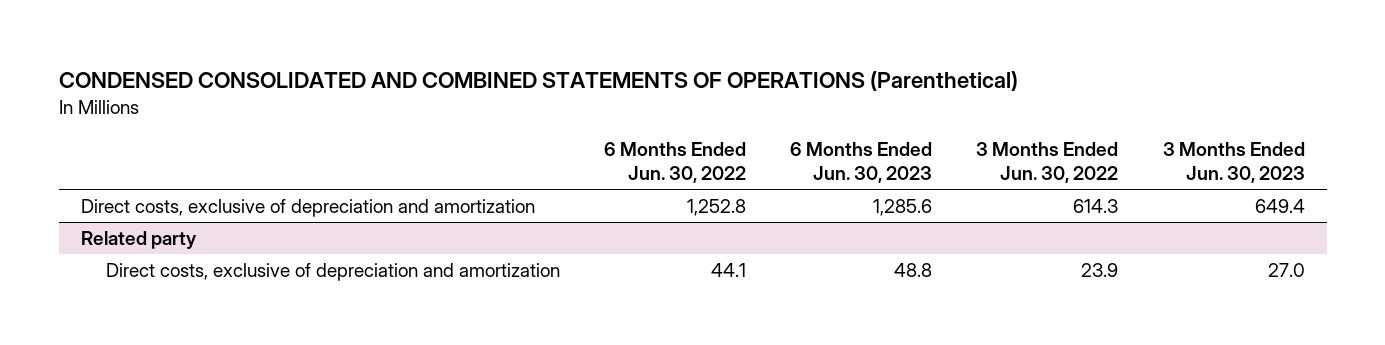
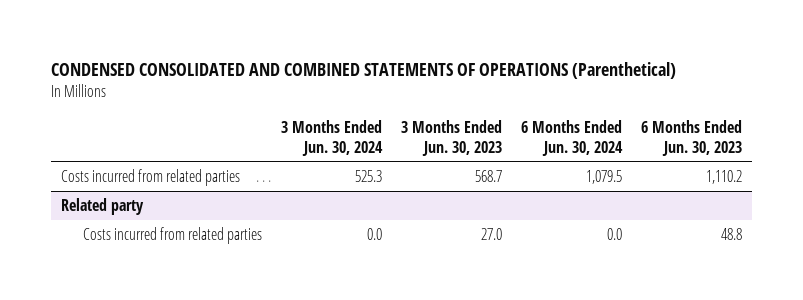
[603,141,746,184] 6 Months Ended Jun. 30, 2022 -> none
[976,141,1119,184] 3 Months Ended Jun. 30, 2022 -> none
none -> [280,120,383,156] 3 Months Ended Jun. 30, 2024
none -> [521,120,624,156] 6 Months Ended Jun. 30, 2024
[80,198,535,217] Direct costs, exclusive of depreciation and amortization -> none
none -> [61,169,241,187] Costs incurred from related parties
[105,262,560,281] Direct costs, exclusive of depreciation and amortization -> [82,227,262,245] Costs incurred from related parties

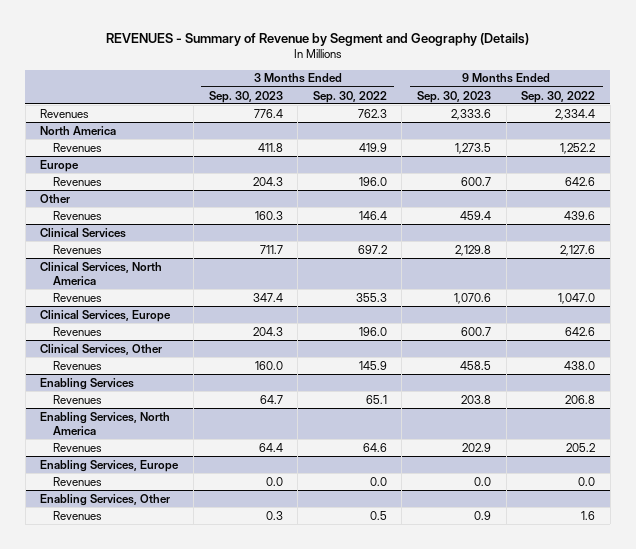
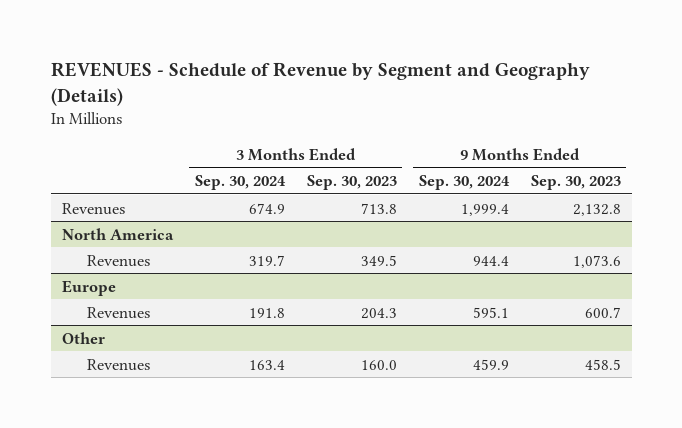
[105,32,529,46] REVENUES - Summary of Revenue by Segment and Geography (Details) -> [50,62,590,107] REVENUES - Schedule of Revenue by Segment and Geography (Details)
[312,90,387,103] Sep. 30, 2022 -> none
[521,90,596,103] Sep. 30, 2022 -> none
none -> [194,174,286,190] Sep. 30, 2024
none -> [418,174,510,190] Sep. 30, 2024
[253,108,283,118] 776.4 -> [360,202,397,214] 713.8
[451,108,492,120] 2,333.6 -> [572,203,621,216] 2,132.8
[257,142,283,152] 411.8 -> [360,254,397,266] 349.5
[455,142,492,154] 1,273.5 -> [572,254,621,268] 1,073.6
[52,210,102,220] Revenues -> none
[40,227,127,238] Clinical Services -> none
[52,244,102,254] Revenues -> none
[40,261,163,285] Clinical Services, North America -> none
[52,292,102,302] Revenues -> none
[40,309,172,322] Clinical Services, Europe -> none
[52,326,102,336] Revenues -> none
[40,343,163,355] Clinical Services, Other -> none
[40,377,135,390] Enabling Services -> none
[52,394,102,404] Revenues -> none
[40,411,171,435] Enabling Services, North America -> none
[52,442,102,452] Revenues -> none
[40,459,180,472] Enabling Services, Europe -> none
[52,476,102,486] Revenues -> none
[40,493,171,506] Enabling Services, Other -> none
[52,510,102,520] Revenues -> none

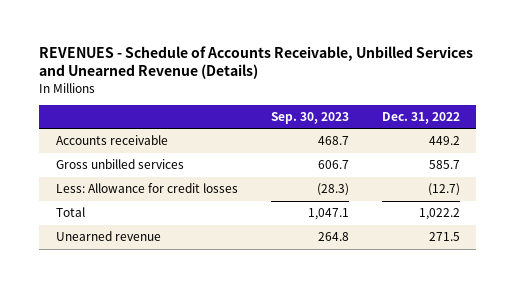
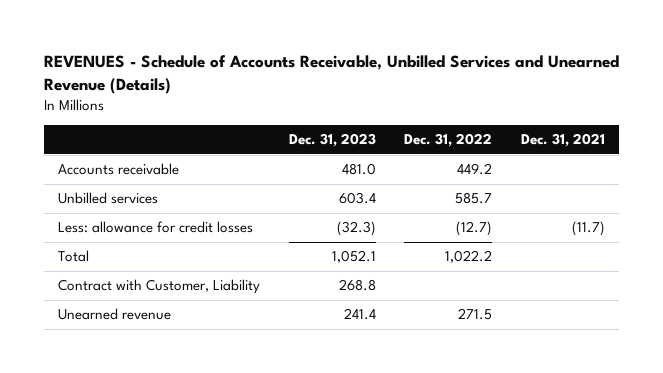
[270,111,349,124] Sep. 30, 2023 -> none
none -> [288,133,376,148] Dec. 31, 2023
none -> [521,133,606,148] Dec. 31, 2021
[55,159,184,170] Gross unbilled services -> [58,192,159,205] Unbilled services
[55,183,238,194] Less: Allowance for credit losses -> [58,221,254,234] Less: allowance for credit losses
none -> [58,279,261,295] Contract with Customer, Liability

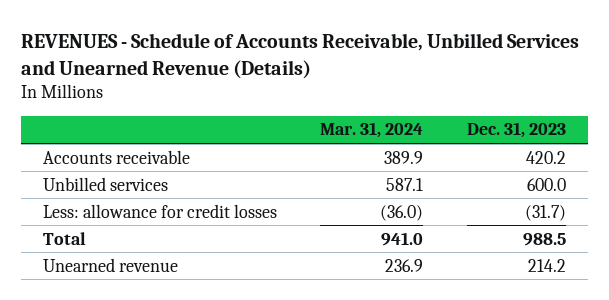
[404,133,493,148] Dec. 31, 2022 -> none
[521,133,606,148] Dec. 31, 2021 -> none
none -> [320,122,424,139] Mar. 31, 2024
[58,279,261,295] Contract with Customer, Liability -> none
[341,163,376,176] 481.0 -> [526,150,567,164] 420.2
[338,192,376,205] 603.4 -> [527,177,567,191] 600.0
[336,221,376,237] (32.3) -> [525,204,567,221] (31.7)
[331,250,376,264] 1,052.1 -> [523,232,567,246] 988.5
[343,308,376,321] 241.4 -> [528,258,567,272] 214.2

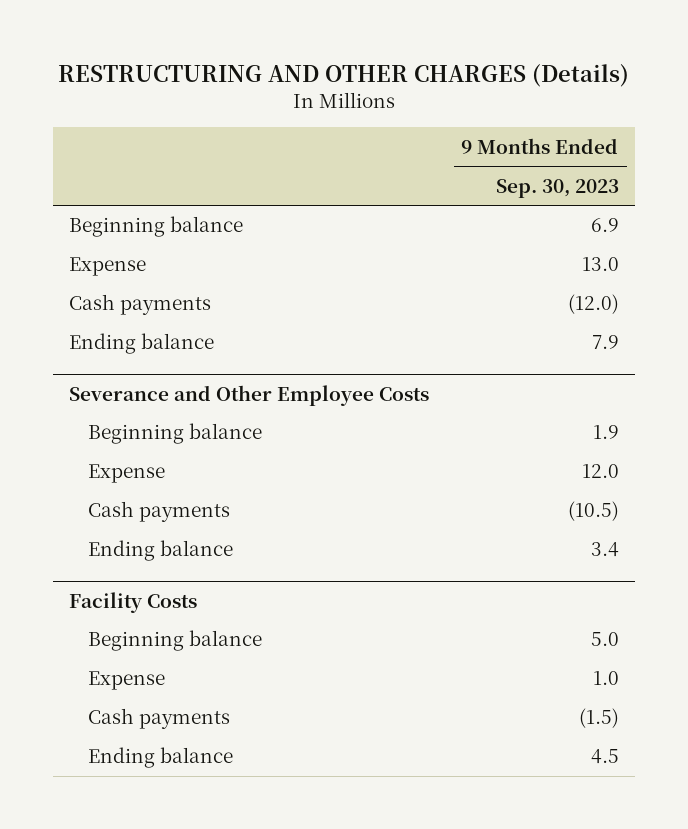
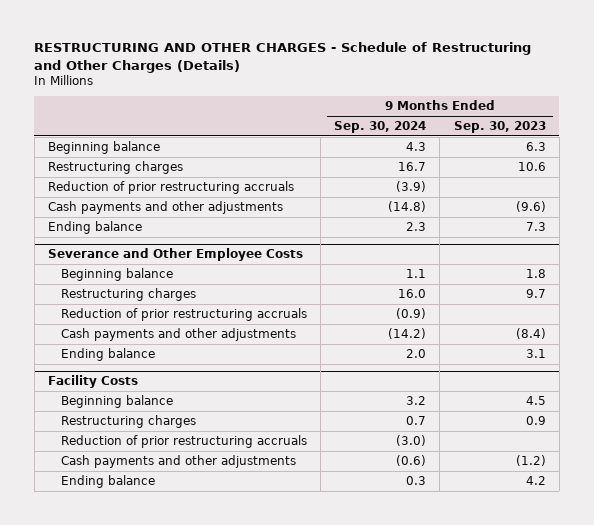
[57,64,629,88] RESTRUCTURING AND OTHER CHARGES (Details) -> [34,42,532,73] RESTRUCTURING AND OTHER CHARGES - Schedule of Restructuring and Other Charges (Details)
none -> [334,121,427,134] Sep. 30, 2024
[68,257,146,277] Expense -> none
[68,294,211,316] Cash payments -> none
[590,218,619,233] 6.9 -> [525,141,546,151] 6.3
none -> [48,160,184,174] Restructuring charges
none -> [48,180,295,194] Reduction of prior restructuring accruals
none -> [48,200,284,214] Cash payments and other adjustments
[591,335,619,350] 7.9 -> [525,221,546,231] 7.3
[87,464,165,484] Expense -> none
[87,501,230,523] Cash payments -> none
[592,425,619,440] 1.9 -> [525,268,546,278] 1.8
none -> [60,287,196,301] Restructuring charges
none -> [60,307,307,321] Reduction of prior restructuring accruals
none -> [60,327,296,341] Cash payments and other adjustments
[590,542,619,558] 3.4 -> [525,348,546,358] 3.1
[87,671,165,691] Expense -> none
[87,708,230,730] Cash payments -> none
[590,632,619,647] 5.0 -> [525,395,546,405] 4.5
none -> [60,414,196,428] Restructuring charges
none -> [60,434,307,448] Reduction of prior restructuring accruals
none -> [60,454,296,468] Cash payments and other adjustments
[590,749,619,765] 4.5 -> [525,475,546,485] 4.2

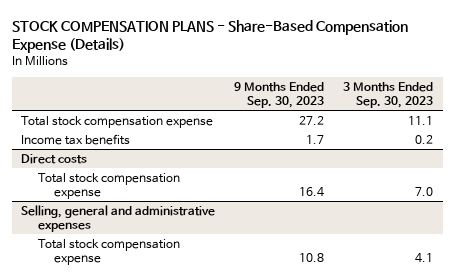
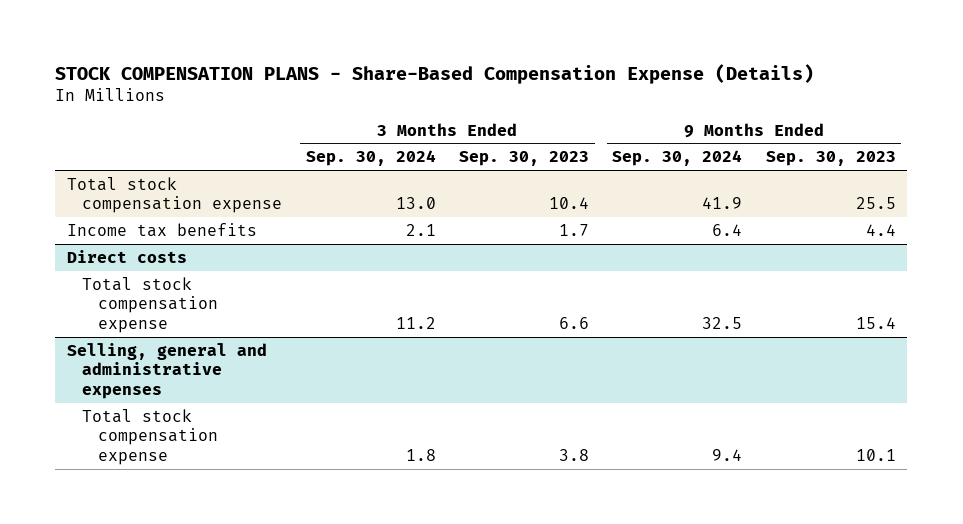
none -> [305,150,436,167] Sep. 30, 2024
none -> [612,150,743,167] Sep. 30, 2024
[299,115,325,125] 27.2 -> [855,197,896,210] 25.5
[408,115,434,125] 11.1 -> [549,197,590,210] 10.4
[306,134,325,144] 1.7 -> [865,223,896,236] 4.4
[415,134,434,144] 0.2 -> [559,223,590,236] 1.7
[299,186,325,197] 16.4 -> [855,317,896,330] 15.4
[415,186,434,196] 7.0 -> [559,317,590,330] 6.6
[299,252,325,262] 10.8 -> [855,449,896,462] 10.1
[415,252,434,263] 4.1 -> [559,449,590,462] 3.8

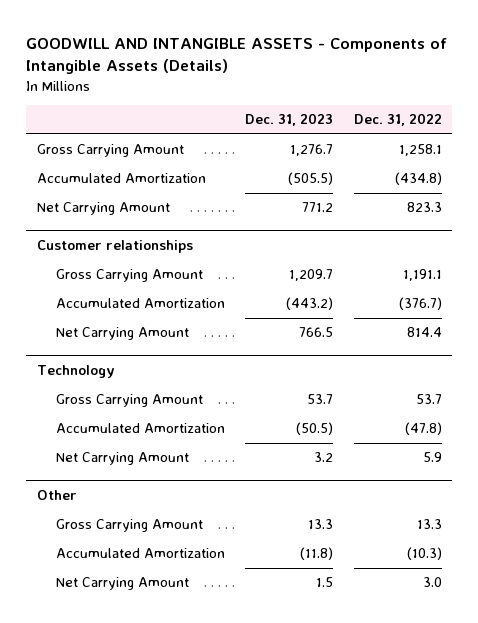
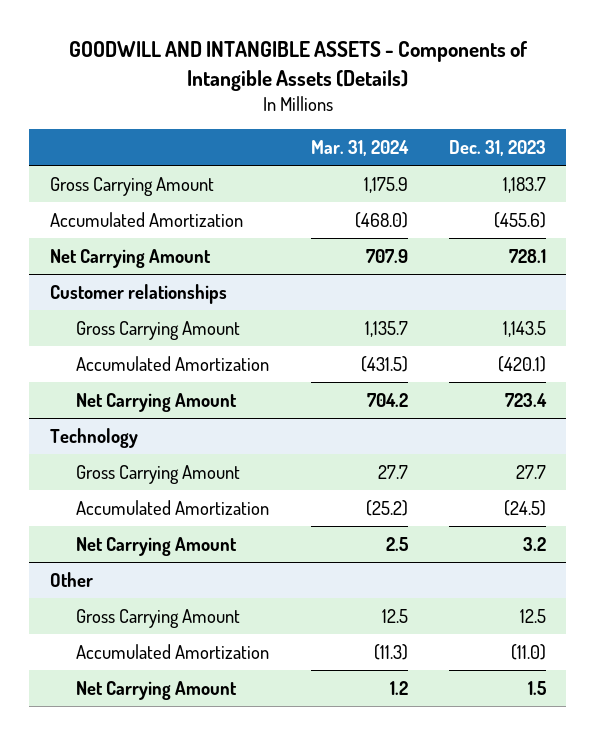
[353,113,442,127] Dec. 31, 2022 -> none
none -> [310,139,409,156] Mar. 31, 2024
[290,144,334,157] 1,276.7 -> [502,176,546,193] 1,183.7
[288,172,334,186] (505.5) -> [493,211,546,228] (455.6)
[302,202,334,213] 771.2 -> [508,248,546,263] 728.1
[289,269,334,282] 1,209.7 -> [502,320,546,337] 1,143.5
[286,297,334,311] (443.2) -> [497,355,546,372] (420.1)
[299,327,334,338] 766.5 -> [504,392,547,407] 723.4
[307,394,334,405] 53.7 -> [515,464,546,479] 27.7
[296,422,334,436] (50.5) -> [503,499,546,516] (24.5)
[308,519,334,530] 13.3 -> [519,608,546,623] 12.5
[300,547,334,561] (11.8) -> [510,643,546,660] (11.0)

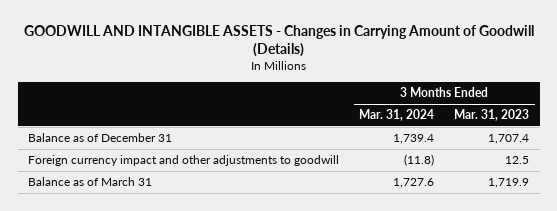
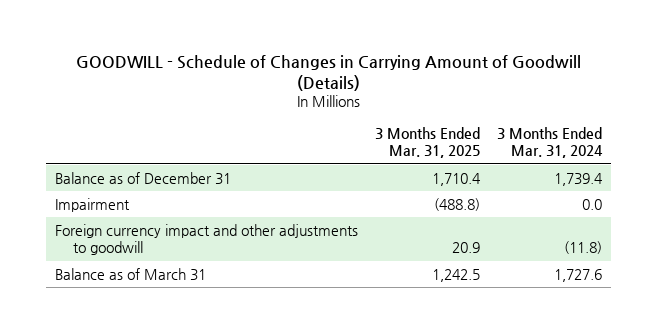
[23,25,534,58] GOODWILL AND INTANGIBLE ASSETS - Changes in Carrying Amount of Goodwill (Details) -> [75,55,581,92] GOODWILL - Schedule of Changes in Carrying Amount of Goodwill (Details)
[454,109,530,122] Mar. 31, 2023 -> none
none -> [375,126,481,159] 3 Months Ended Mar. 31, 2025
none -> [54,197,130,212] Impairment

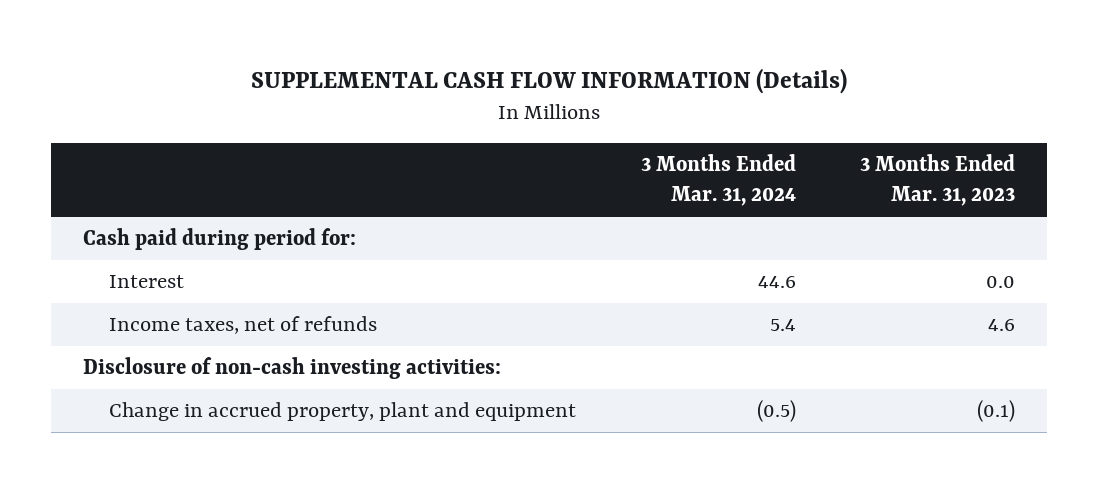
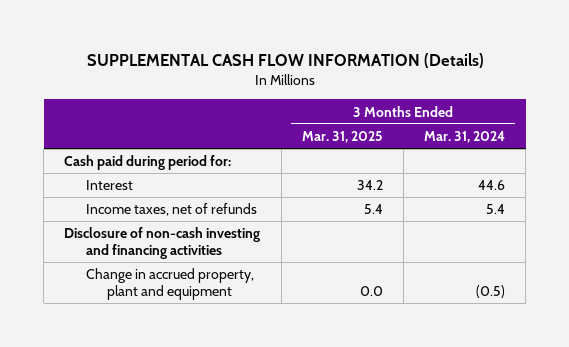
[860,154,1016,207] 3 Months Ended Mar. 31, 2023 -> none
none -> [301,131,383,144] Mar. 31, 2025
[83,357,502,380] Disclosure of non-cash investing activities: -> [64,227,261,259] Disclosure of non-cash investing and financing activities

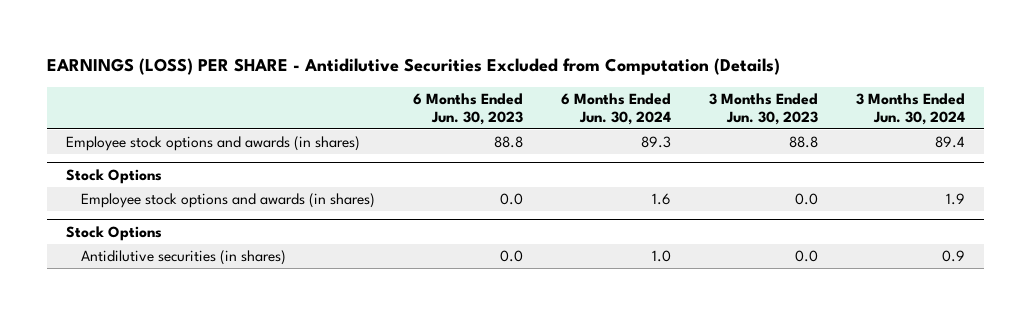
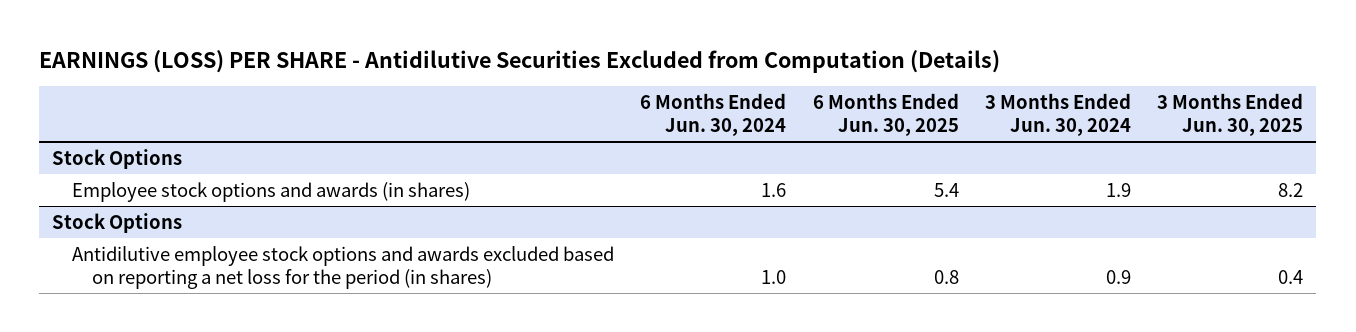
[413,93,524,125] 6 Months Ended Jun. 30, 2023 -> none
[709,93,819,125] 3 Months Ended Jun. 30, 2023 -> none
none -> [812,93,959,137] 6 Months Ended Jun. 30, 2025
none -> [1157,93,1304,137] 3 Months Ended Jun. 30, 2025
[66,136,361,152] Employee stock options and awards (in shares) -> none
[81,250,287,266] Antidilutive securities (in shares) -> [72,245,615,289] Antidilutive employee stock options and awards excluded based on reporting a net loss for the period (in shares)

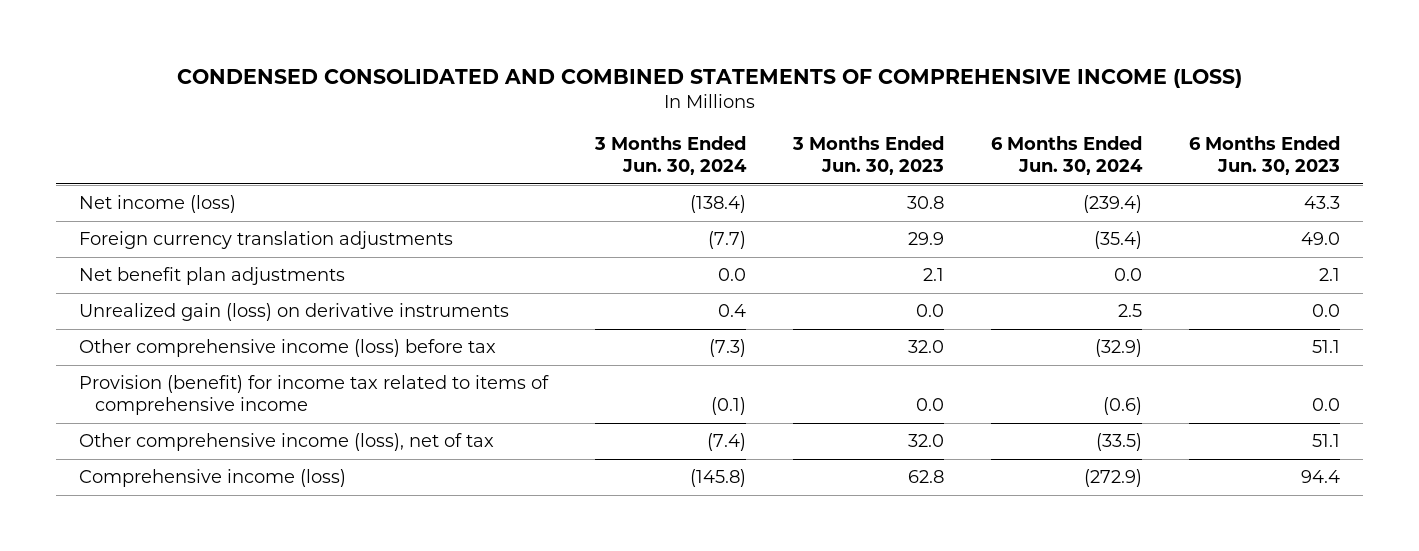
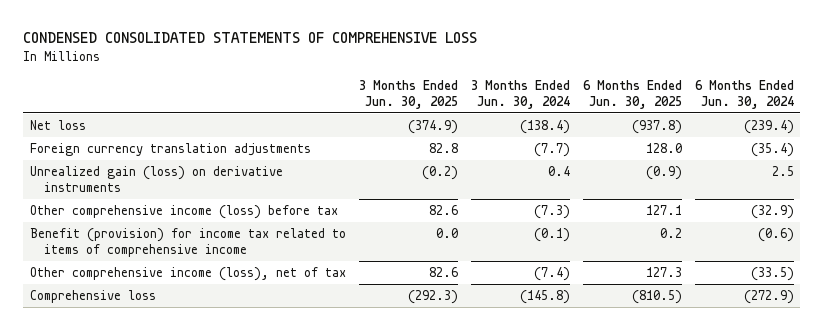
[176,68,1242,88] CONDENSED CONSOLIDATED AND COMBINED STATEMENTS OF COMPREHENSIVE INCOME (LOSS) -> [23,32,478,44] CONDENSED CONSOLIDATED STATEMENTS OF COMPREHENSIVE LOSS
[792,136,945,176] 3 Months Ended Jun. 30, 2023 -> none
[1188,136,1340,176] 6 Months Ended Jun. 30, 2023 -> none
none -> [358,79,458,109] 3 Months Ended Jun. 30, 2025
none -> [582,79,682,109] 6 Months Ended Jun. 30, 2025
[79,195,237,214] Net income (loss) -> [29,120,86,131] Net loss
[79,267,346,286] Net benefit plan adjustments -> none
[79,375,550,416] Provision (benefit) for income tax related to items of comprehensive income -> [29,228,346,258] Benefit (provision) for income tax related to items of comprehensive income
[79,469,347,488] Comprehensive income (loss) -> [29,290,156,304] Comprehensive loss

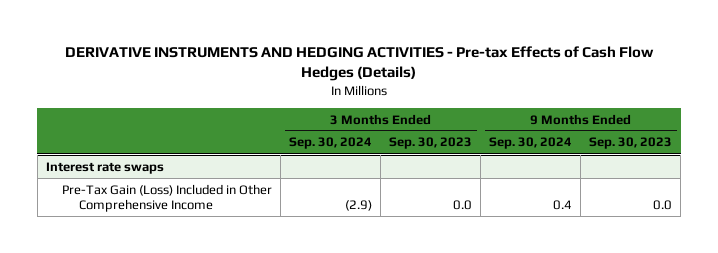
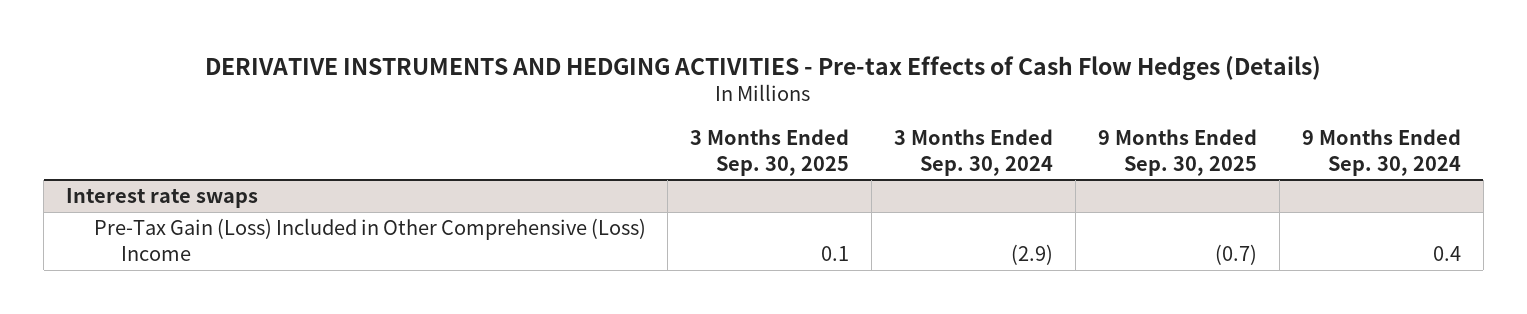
[389,137,473,150] Sep. 30, 2023 -> none
[589,137,673,150] Sep. 30, 2023 -> none
none -> [690,128,850,176] 3 Months Ended Sep. 30, 2025
none -> [1097,128,1257,176] 9 Months Ended Sep. 30, 2025
[62,183,273,212] Pre-Tax Gain (Loss) Included in Other Comprehensive Income -> [93,218,646,262] Pre-Tax Gain (Loss) Included in Other Comprehensive (Loss) Income

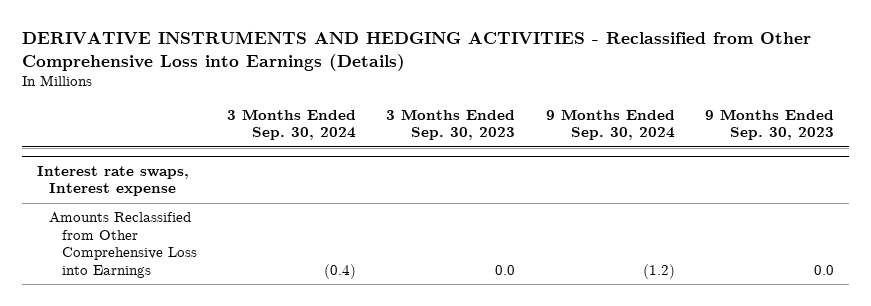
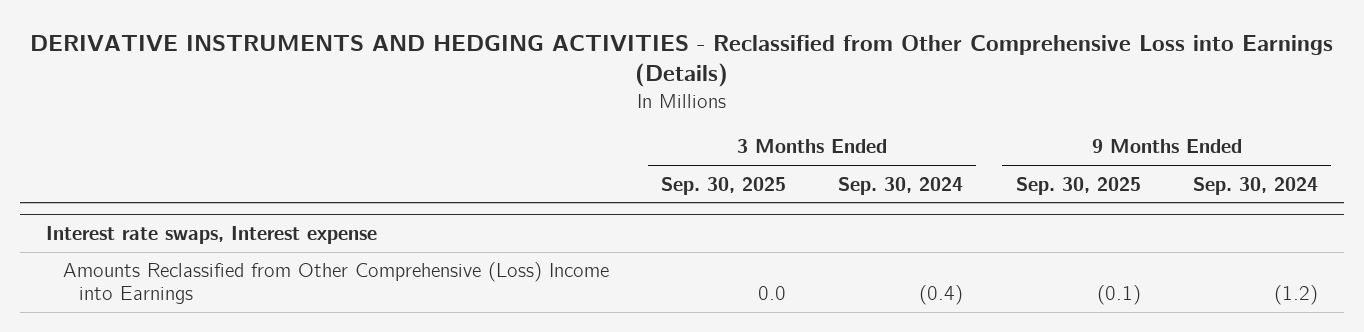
[386,108,516,141] 3 Months Ended Sep. 30, 2023 -> none
[704,108,834,141] 9 Months Ended Sep. 30, 2023 -> none
none -> [660,176,786,195] Sep. 30, 2025
none -> [1015,176,1141,195] Sep. 30, 2025
[49,212,197,278] Amounts Reclassified from Other Comprehensive Loss into Earnings -> [62,262,609,305] Amounts Reclassified from Other Comprehensive (Loss) Income into Earnings

